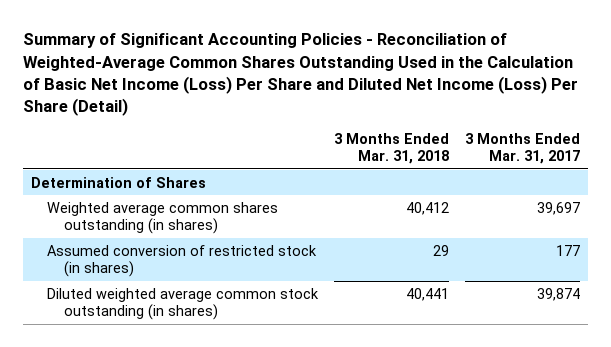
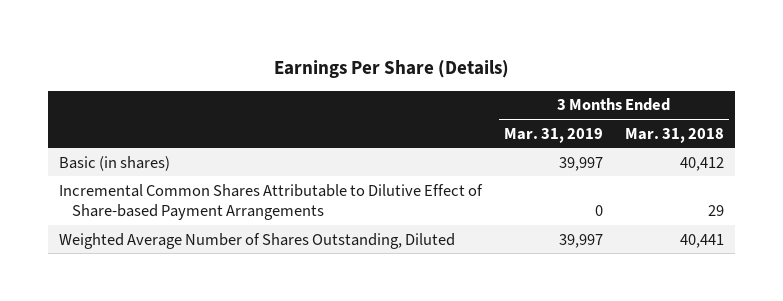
[23,33,579,117] Summary of Significant Accounting Policies - Reconciliation of Weighted-Average Common Shares Outstanding Used in the Calculation of Basic Net Income (Loss) Per Share and Diluted Net Income (Loss) Per Share (Detail) -> [273,60,509,79] Earnings Per Share (Details)
[464,133,580,165] 3 Months Ended Mar. 31, 2017 -> none
none -> [504,127,604,143] Mar. 31, 2019
[31,176,207,188] Determination of Shares -> none
[47,201,279,234] Weighted average common shares outstanding (in shares) -> [59,155,171,171] Basic (in shares)
[47,244,318,277] Assumed conversion of restricted stock (in shares) -> [59,183,484,221] Incremental Common Shares Attributable to Dilutive Effect of Share-based Payment Arrangements
[47,287,320,320] Diluted weighted average common stock outstanding (in shares) -> [59,232,456,249] Weighted Average Number of Shares Outstanding, Diluted

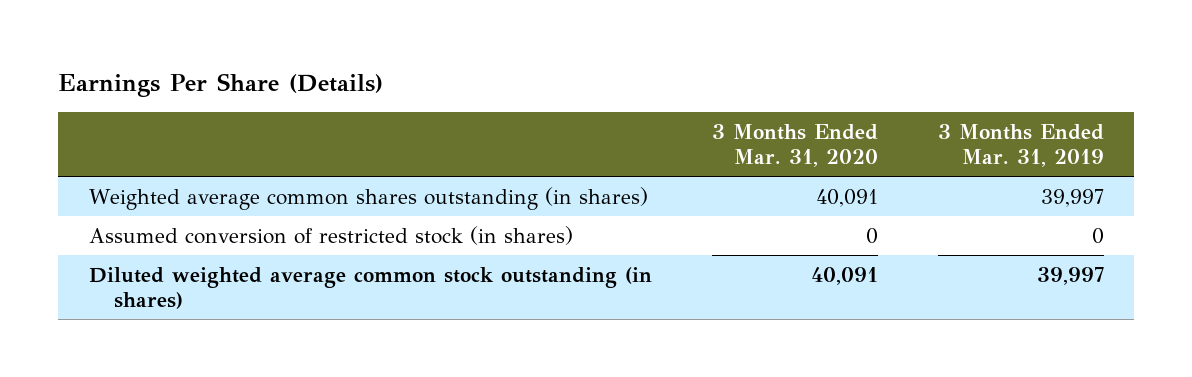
[624,127,724,143] Mar. 31, 2018 -> none
none -> [711,123,878,168] 3 Months Ended Mar. 31, 2020
[59,155,171,171] Basic (in shares) -> [88,186,648,210] Weighted average common shares outstanding (in shares)
[59,183,484,221] Incremental Common Shares Attributable to Dilutive Effect of Share-based Payment Arrangements -> [88,225,573,245] Assumed conversion of restricted stock (in shares)
[59,232,456,249] Weighted Average Number of Shares Outstanding, Diluted -> [88,266,652,310] Diluted weighted average common stock outstanding (in shares)

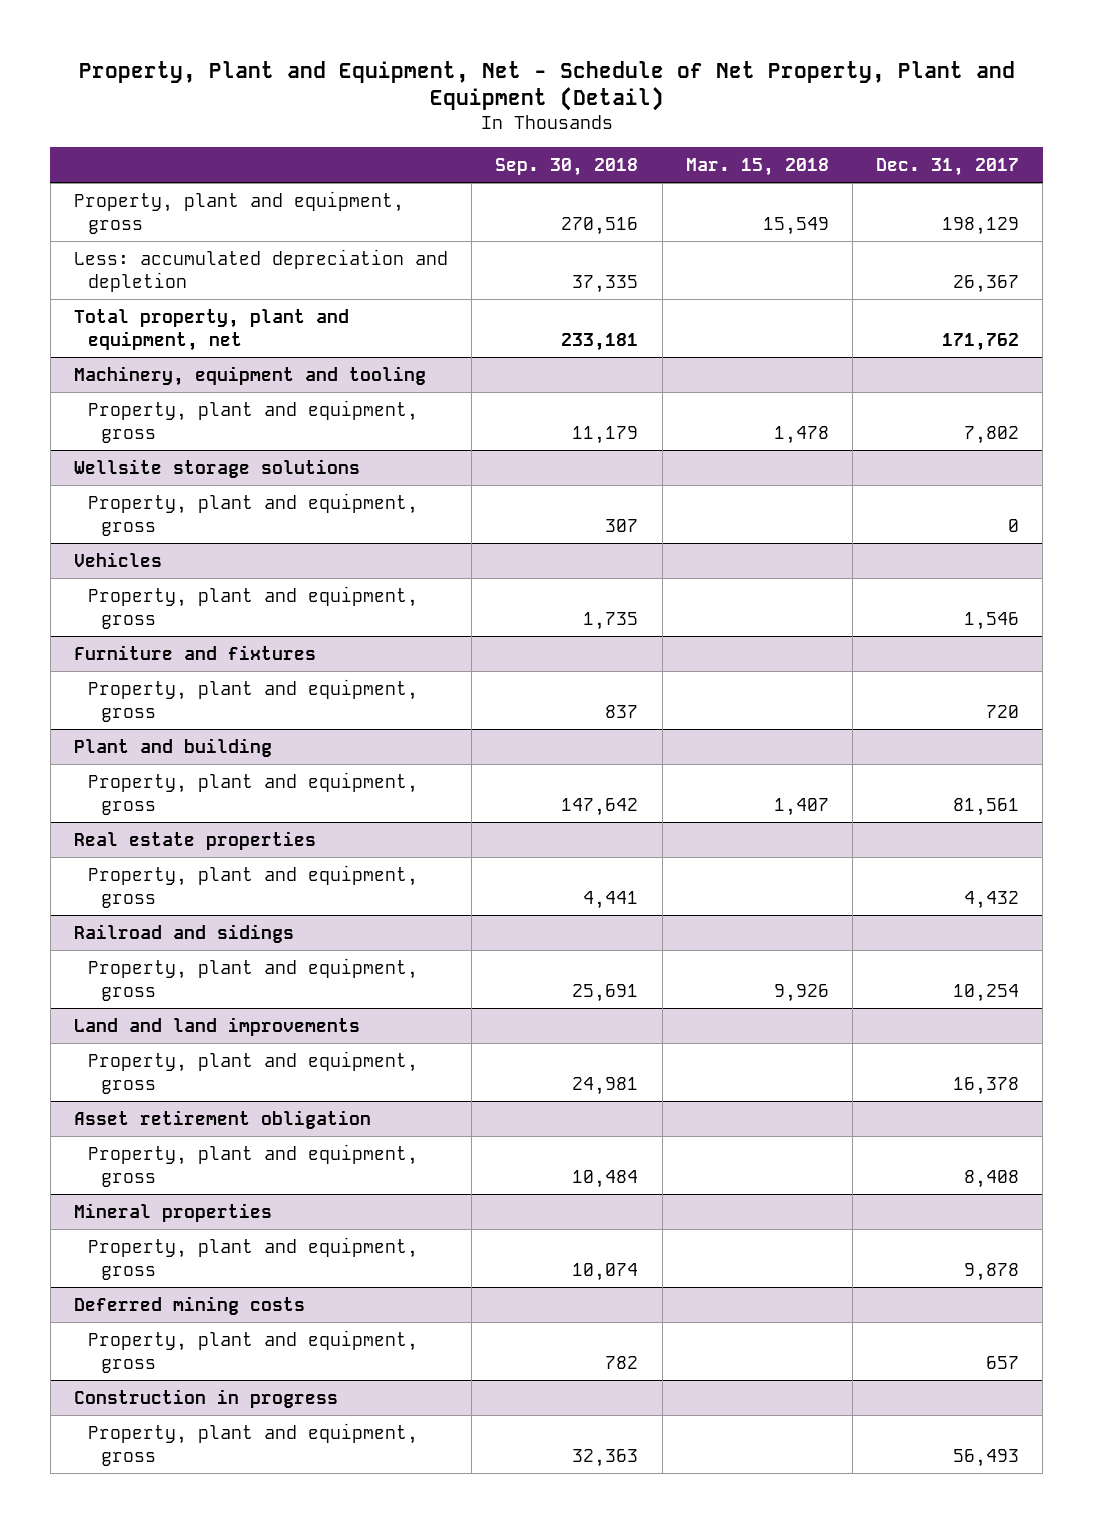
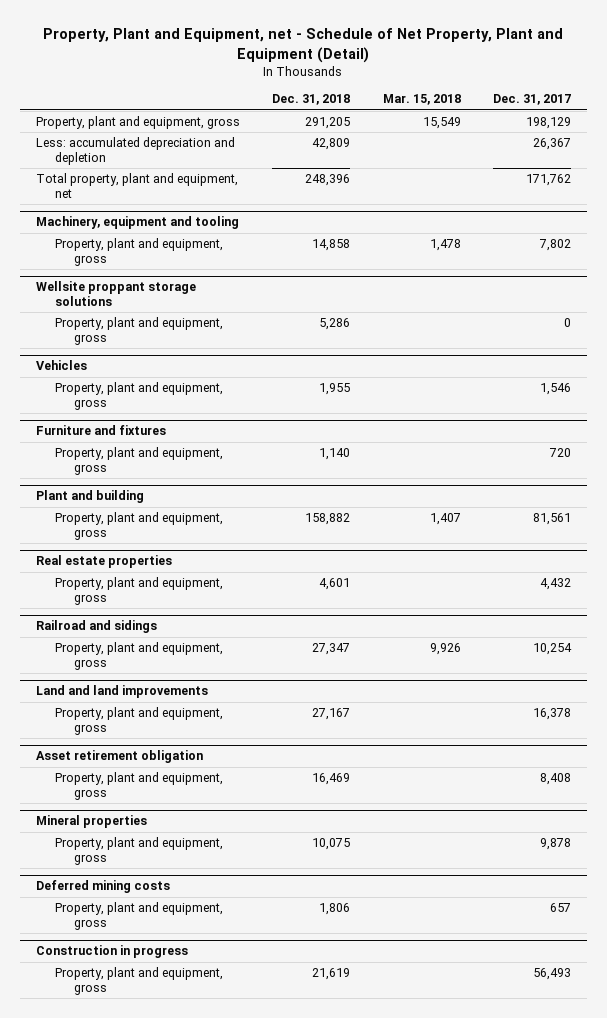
[78,60,1015,112] Property, Plant and Equipment, Net - Schedule of Net Property, Plant and Equipment (Detail) -> [43,28,564,63] Property, Plant and Equipment, net - Schedule of Net Property, Plant and Equipment (Detail)
[495,157,639,176] Sep. 30, 2018 -> none
none -> [272,94,351,106] Dec. 31, 2018
[74,458,361,478] Wellsite storage solutions -> [36,281,197,306] Wellsite proppant storage solutions

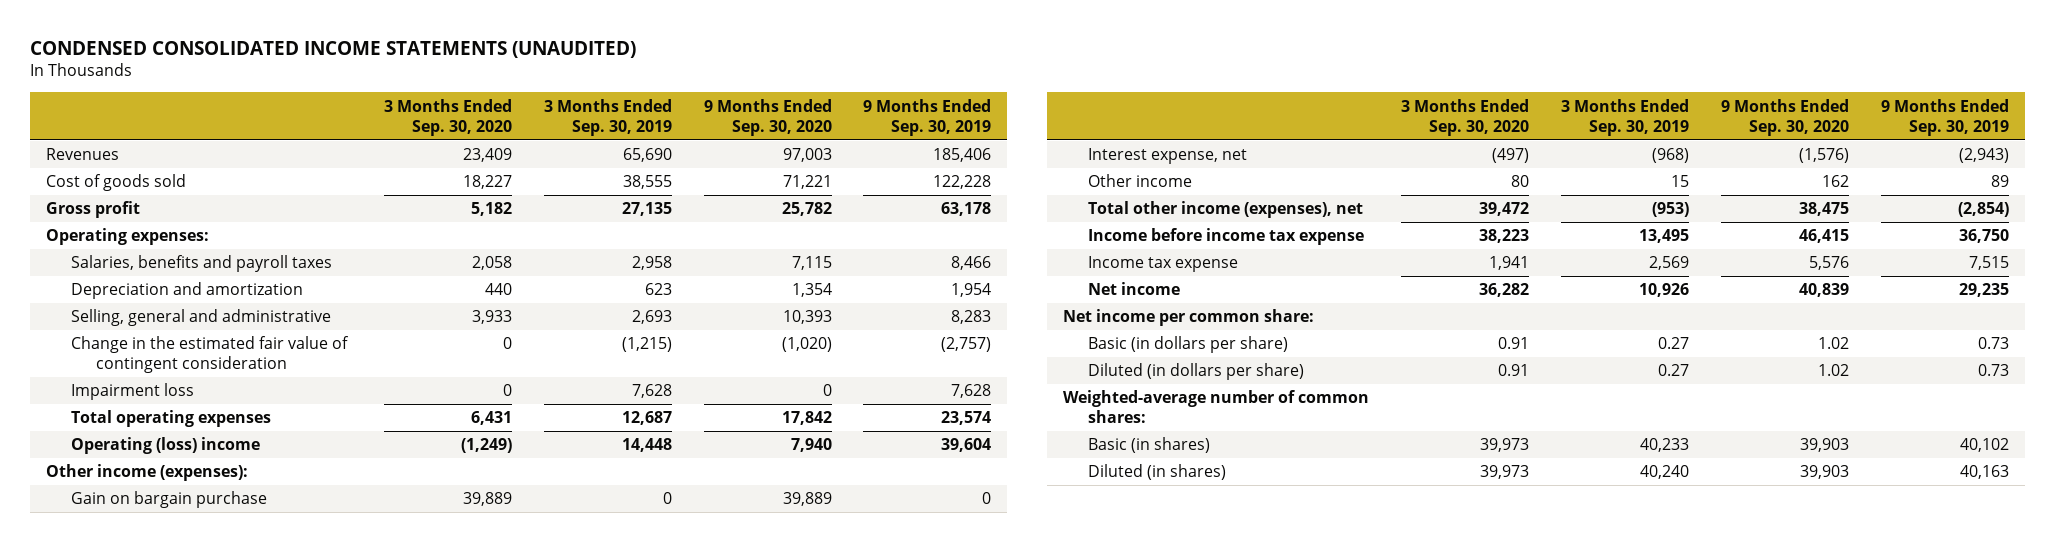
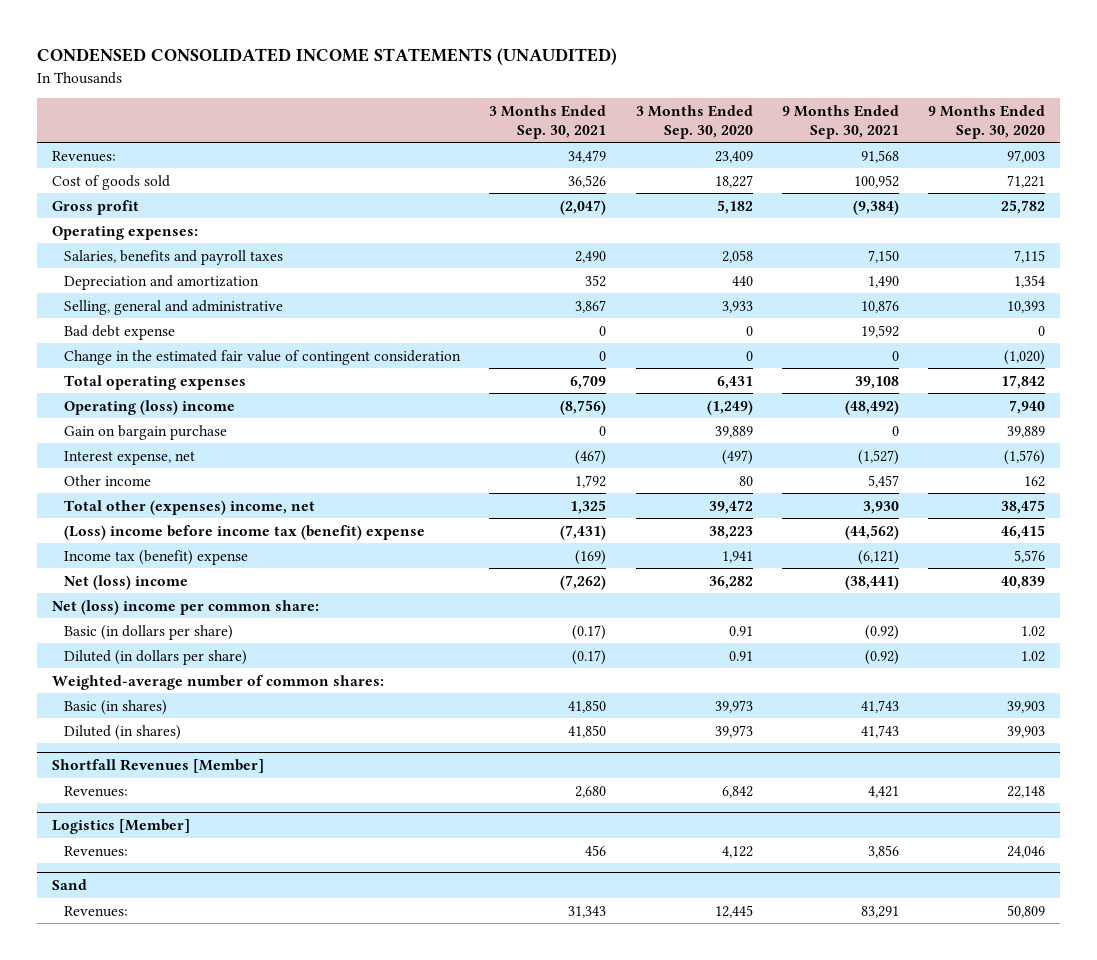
[543,98,672,136] 3 Months Ended Sep. 30, 2019 -> none
[863,98,992,136] 9 Months Ended Sep. 30, 2019 -> none
none -> [489,104,607,139] 3 Months Ended Sep. 30, 2021
none -> [781,104,899,139] 9 Months Ended Sep. 30, 2021
[46,148,120,161] Revenues -> [51,150,116,162] Revenues:
none -> [63,324,175,340] Bad debt expense
[71,383,195,401] Impairment loss -> none
[46,464,249,482] Other income (expenses): -> none
[1088,201,1364,219] Total other income (expenses), net -> [63,499,315,515] Total other (expenses) income, net
[1088,228,1365,246] Income before income tax expense -> [63,524,425,540] (Loss) income before income tax (benefit) expense
[1088,256,1239,273] Income tax expense -> [63,549,248,565] Income tax (benefit) expense
[1088,282,1181,296] Net income -> [63,574,188,590] Net (loss) income
[1063,309,1315,327] Net income per common share: -> [51,599,319,615] Net (loss) income per common share:
none -> [51,759,264,774] Shortfall Revenues [Member]
none -> [63,785,128,797] Revenues:
none -> [51,819,190,835] Logistics [Member]
none -> [63,845,128,857] Revenues:
none -> [51,879,87,891] Sand
none -> [63,905,128,917] Revenues:

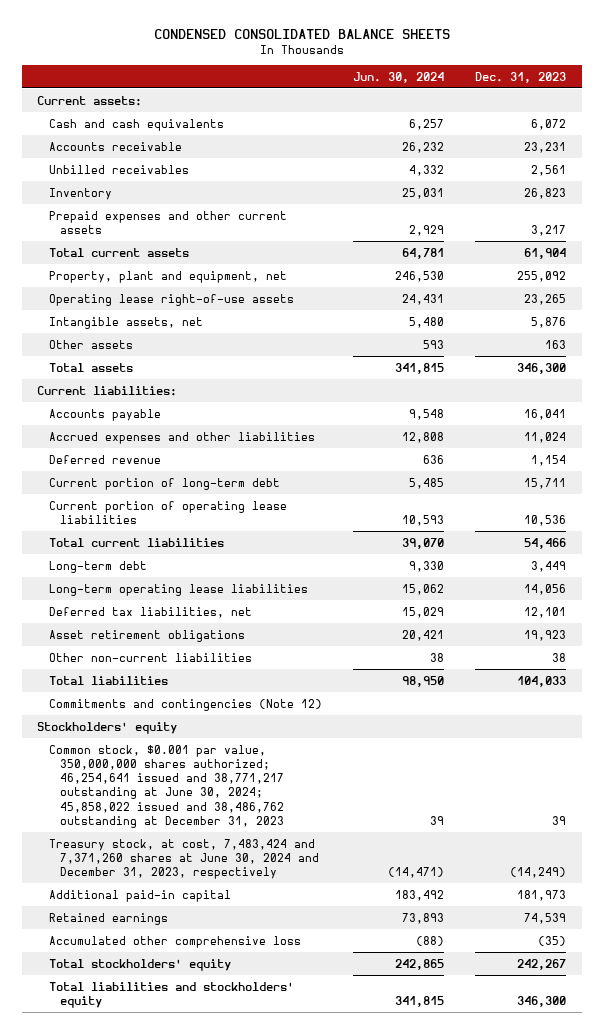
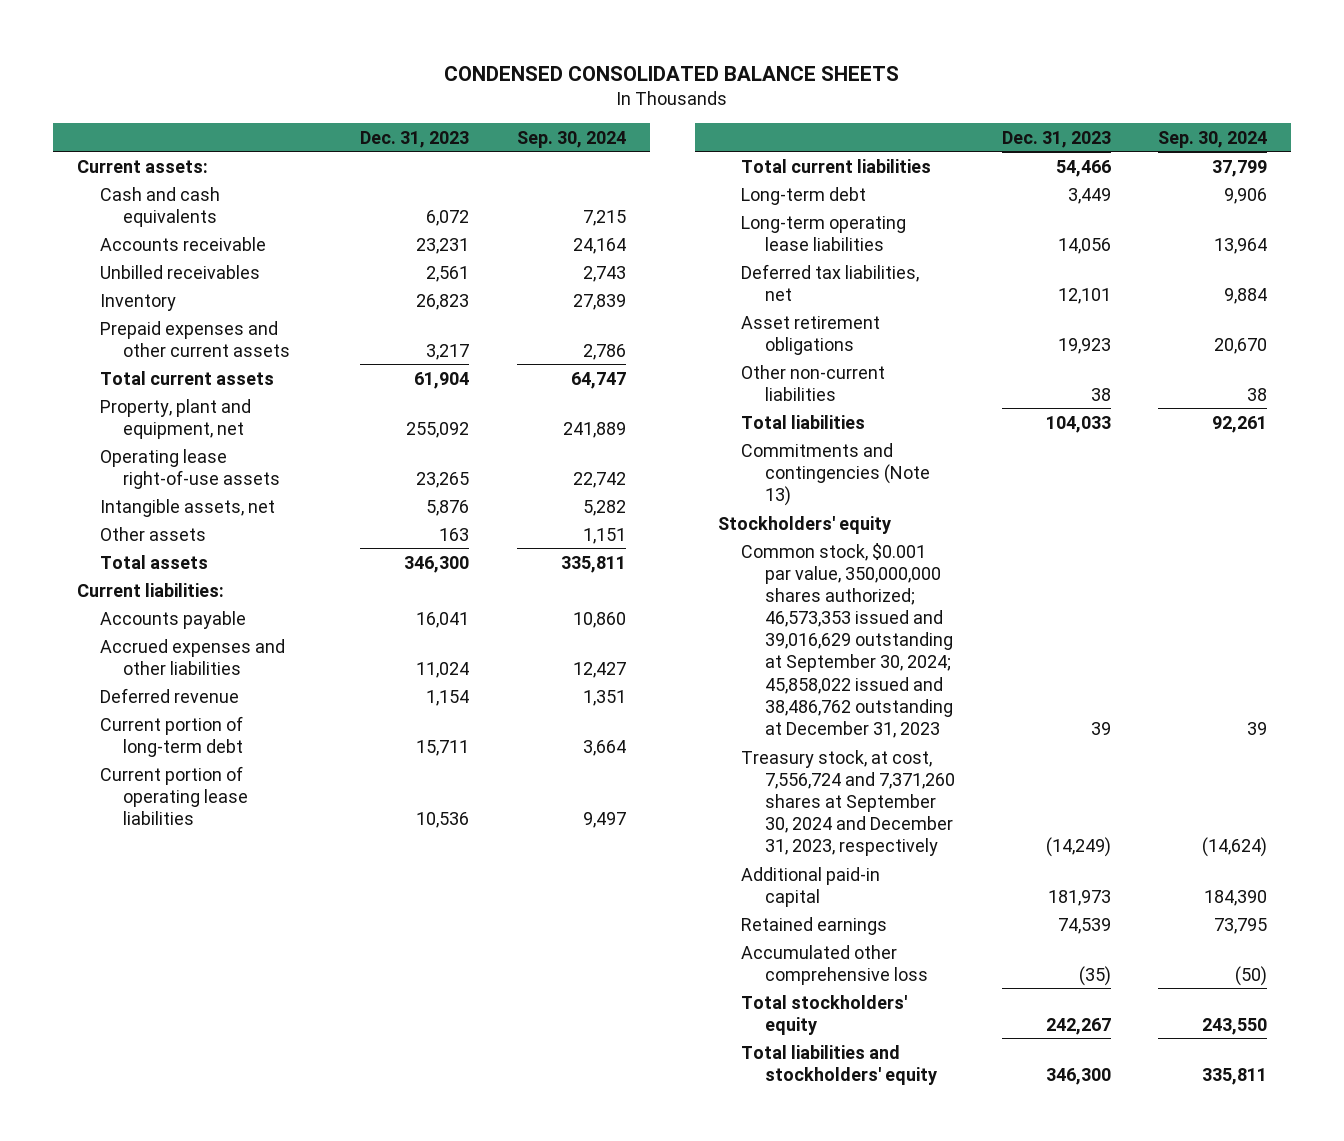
[352,71,444,83] Jun. 30, 2024 -> none
none -> [516,130,626,148] Sep. 30, 2024
[48,698,322,711] Commitments and contingencies (Note 12) -> [741,442,930,506] Commitments and contingencies (Note 13)
[48,744,285,828] Common stock, $0.001 par value, 350,000,000 shares authorized; 46,254,641 issued and 38,771,217 outstanding at June 30, 2024; 45,858,022 issued and 38,486,762 outstanding at December 31, 2023 -> [741,542,953,739] Common stock, $0.001 par value, 350,000,000 shares authorized; 46,573,353 issued and 39,016,629 outstanding at September 30, 2024; 45,858,022 issued and 38,486,762 outstanding at December 31, 2023
[48,838,320,880] Treasury stock, at cost, 7,483,424 and 7,371,260 shares at June 30, 2024 and December 31, 2023, respectively -> [741,749,955,857] Treasury stock, at cost, 7,556,724 and 7,371,260 shares at September 30, 2024 and December 31, 2023, respectively

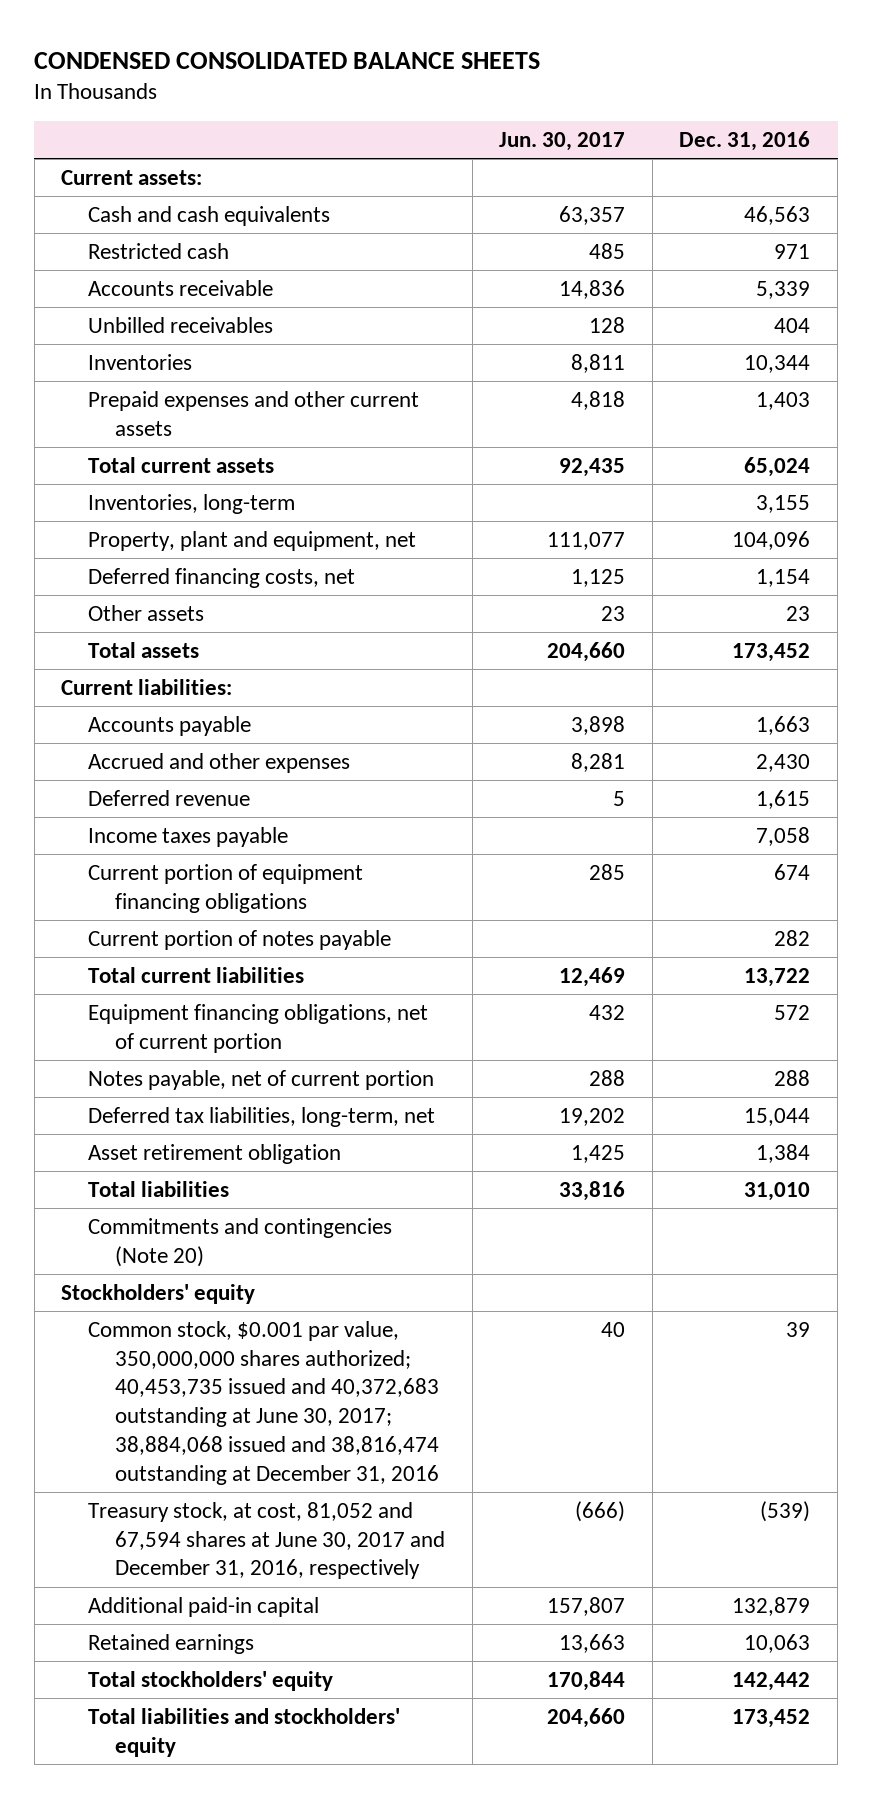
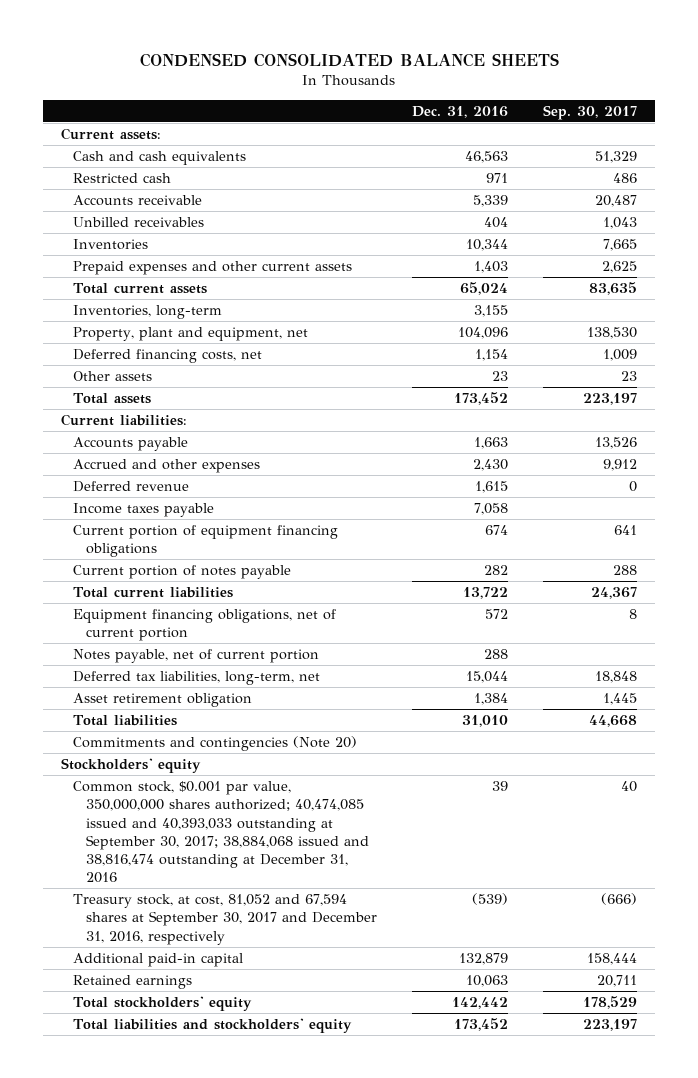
[499,132,626,152] Jun. 30, 2017 -> none
none -> [543,104,638,120] Sep. 30, 2017
[88,1320,440,1485] Common stock, $0.001 par value, 350,000,000 shares authorized; 40,453,735 issued and 40,372,683 outstanding at June 30, 2017; 38,884,068 issued and 38,816,474 outstanding at December 31, 2016 -> [73,781,369,884] Common stock, $0.001 par value, 350,000,000 shares authorized; 40,474,085 issued and 40,393,033 outstanding at September 30, 2017; 38,884,068 issued and 38,816,474 outstanding at December 31, 2016
[88,1501,446,1580] Treasury stock, at cost, 81,052 and 67,594 shares at June 30, 2017 and December 31, 2016, respectively -> [73,894,377,945] Treasury stock, at cost, 81,052 and 67,594 shares at September 30, 2017 and December 31, 2016, respectively

